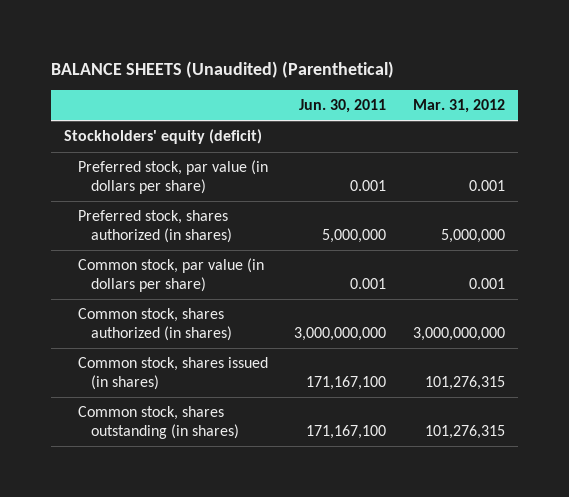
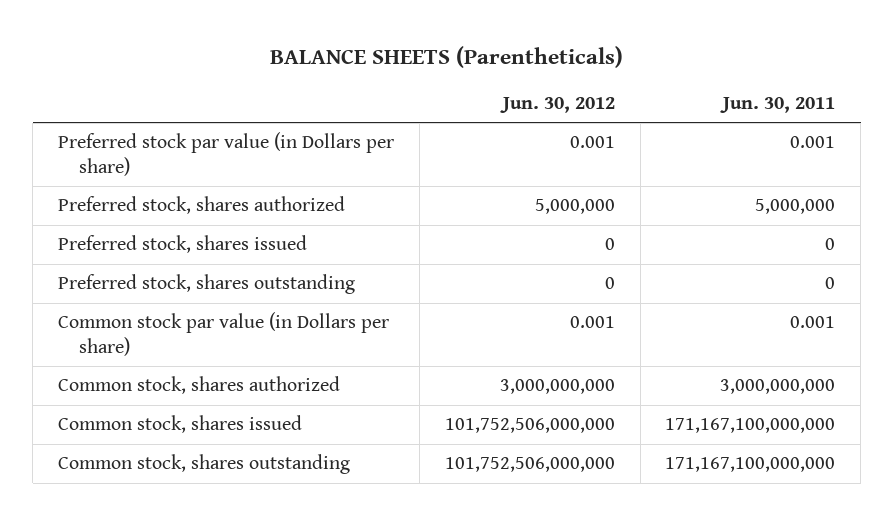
[50,60,394,78] BALANCE SHEETS (Unaudited) (Parenthetical) -> [269,45,623,68] BALANCE SHEETS (Parentheticals)
[413,98,506,113] Mar. 31, 2012 -> none
none -> [499,96,615,113] Jun. 30, 2012
[64,129,263,145] Stockholders' equity (deficit) -> none
[77,160,268,195] Preferred stock, par value (in dollars per share) -> [58,132,395,176] Preferred stock par value (in Dollars per share)
[77,210,233,244] Preferred stock, shares authorized (in shares) -> [58,196,346,215] Preferred stock, shares authorized
none -> [58,235,308,254] Preferred stock, shares issued
none -> [58,274,356,295] Preferred stock, shares outstanding
[77,258,264,293] Common stock, par value (in dollars per share) -> [58,312,390,356] Common stock par value (in Dollars per share)
[77,308,233,342] Common stock, shares authorized (in shares) -> [58,376,341,395] Common stock, shares authorized
[77,357,268,391] Common stock, shares issued (in shares) -> [58,415,303,434] Common stock, shares issued
[306,376,387,391] 171,167,100 -> [665,418,836,434] 171,167,100,000,000
[77,406,240,440] Common stock, shares outstanding (in shares) -> [58,454,351,475] Common stock, shares outstanding
[306,425,387,440] 171,167,100 -> [665,457,836,473] 171,167,100,000,000

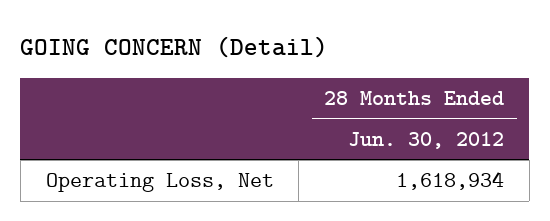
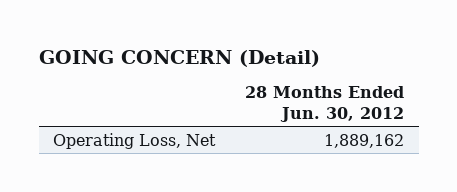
[396,171,505,191] 1,618,934 -> [323,133,404,148] 1,889,162

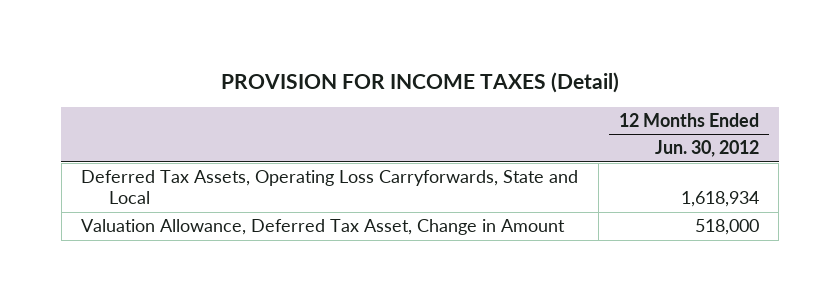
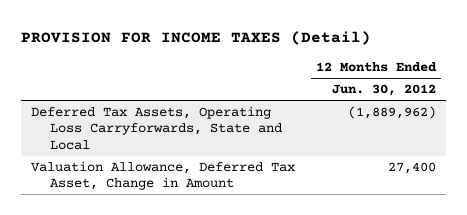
[680,191,759,208] 1,618,934 -> [347,106,436,120] (1,889,962)
[694,219,759,236] 518,000 -> [387,162,436,175] 27,400

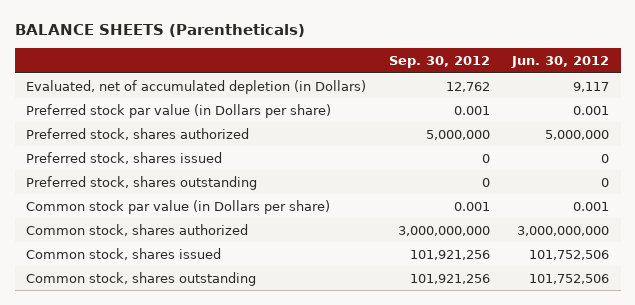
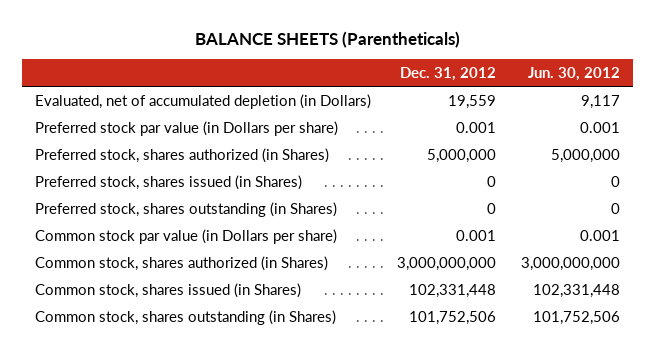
[388,56,490,69] Sep. 30, 2012 -> none
none -> [399,66,496,81] Dec. 31, 2012
[26,127,250,140] Preferred stock, shares authorized -> [35,147,330,163] Preferred stock, shares authorized (in Shares)
[26,151,223,164] Preferred stock, shares issued -> [35,174,303,190] Preferred stock, shares issued (in Shares)
[26,175,258,190] Preferred stock, shares outstanding -> [35,201,338,217] Preferred stock, shares outstanding (in Shares)
[26,223,249,236] Common stock, shares authorized -> [35,255,329,271] Common stock, shares authorized (in Shares)
[26,247,222,260] Common stock, shares issued -> [35,282,302,298] Common stock, shares issued (in Shares)
[529,249,610,260] 101,752,506 -> [533,283,621,298] 102,331,448
[26,271,257,286] Common stock, shares outstanding -> [35,309,337,325] Common stock, shares outstanding (in Shares)

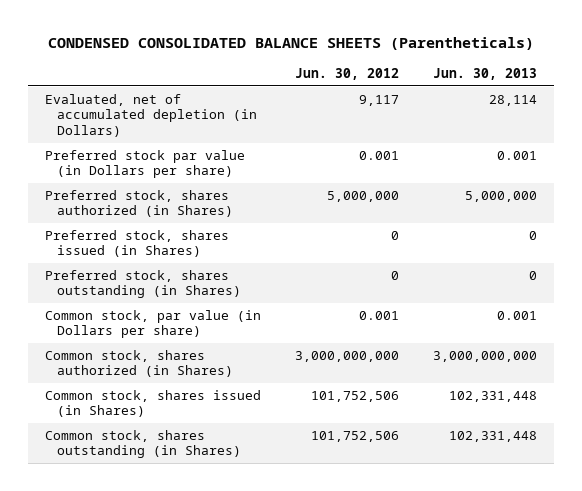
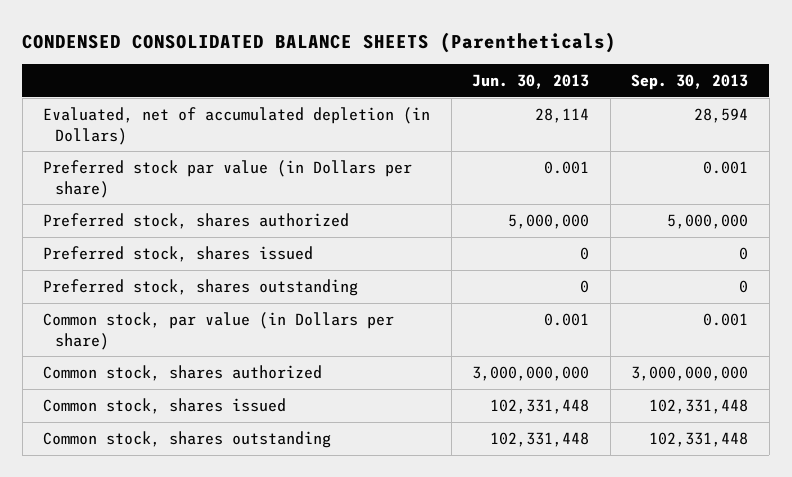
[295,68,400,81] Jun. 30, 2012 -> none
none -> [631,73,749,90] Sep. 30, 2013
[45,189,234,218] Preferred stock, shares authorized (in Shares) -> [43,213,350,230] Preferred stock, shares authorized
[45,229,230,258] Preferred stock, shares issued (in Shares) -> [43,246,314,263] Preferred stock, shares issued
[45,269,242,299] Preferred stock, shares outstanding (in Shares) -> [43,279,359,297] Preferred stock, shares outstanding
[45,349,234,378] Common stock, shares authorized (in Shares) -> [43,365,323,382] Common stock, shares authorized
[45,389,262,418] Common stock, shares issued (in Shares) -> [43,398,287,415] Common stock, shares issued
[45,429,242,459] Common stock, shares outstanding (in Shares) -> [43,431,332,449] Common stock, shares outstanding

